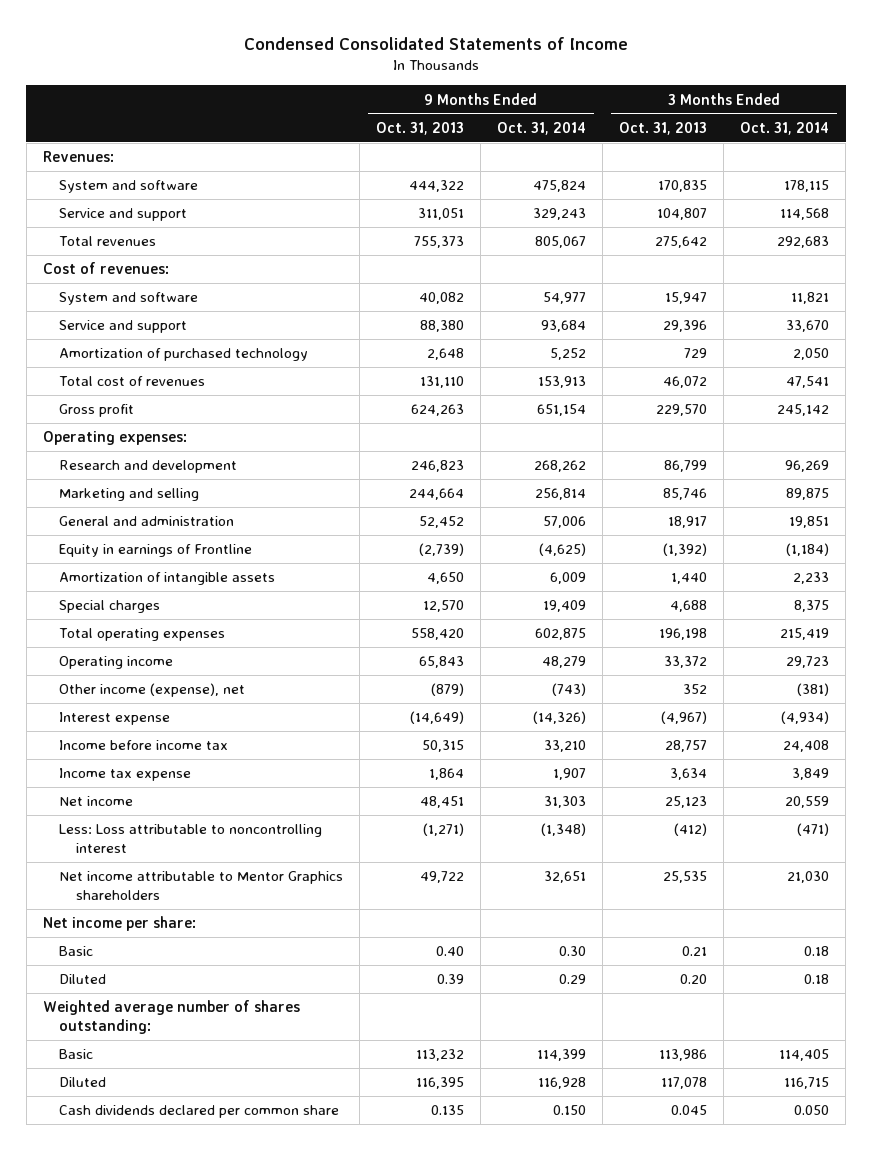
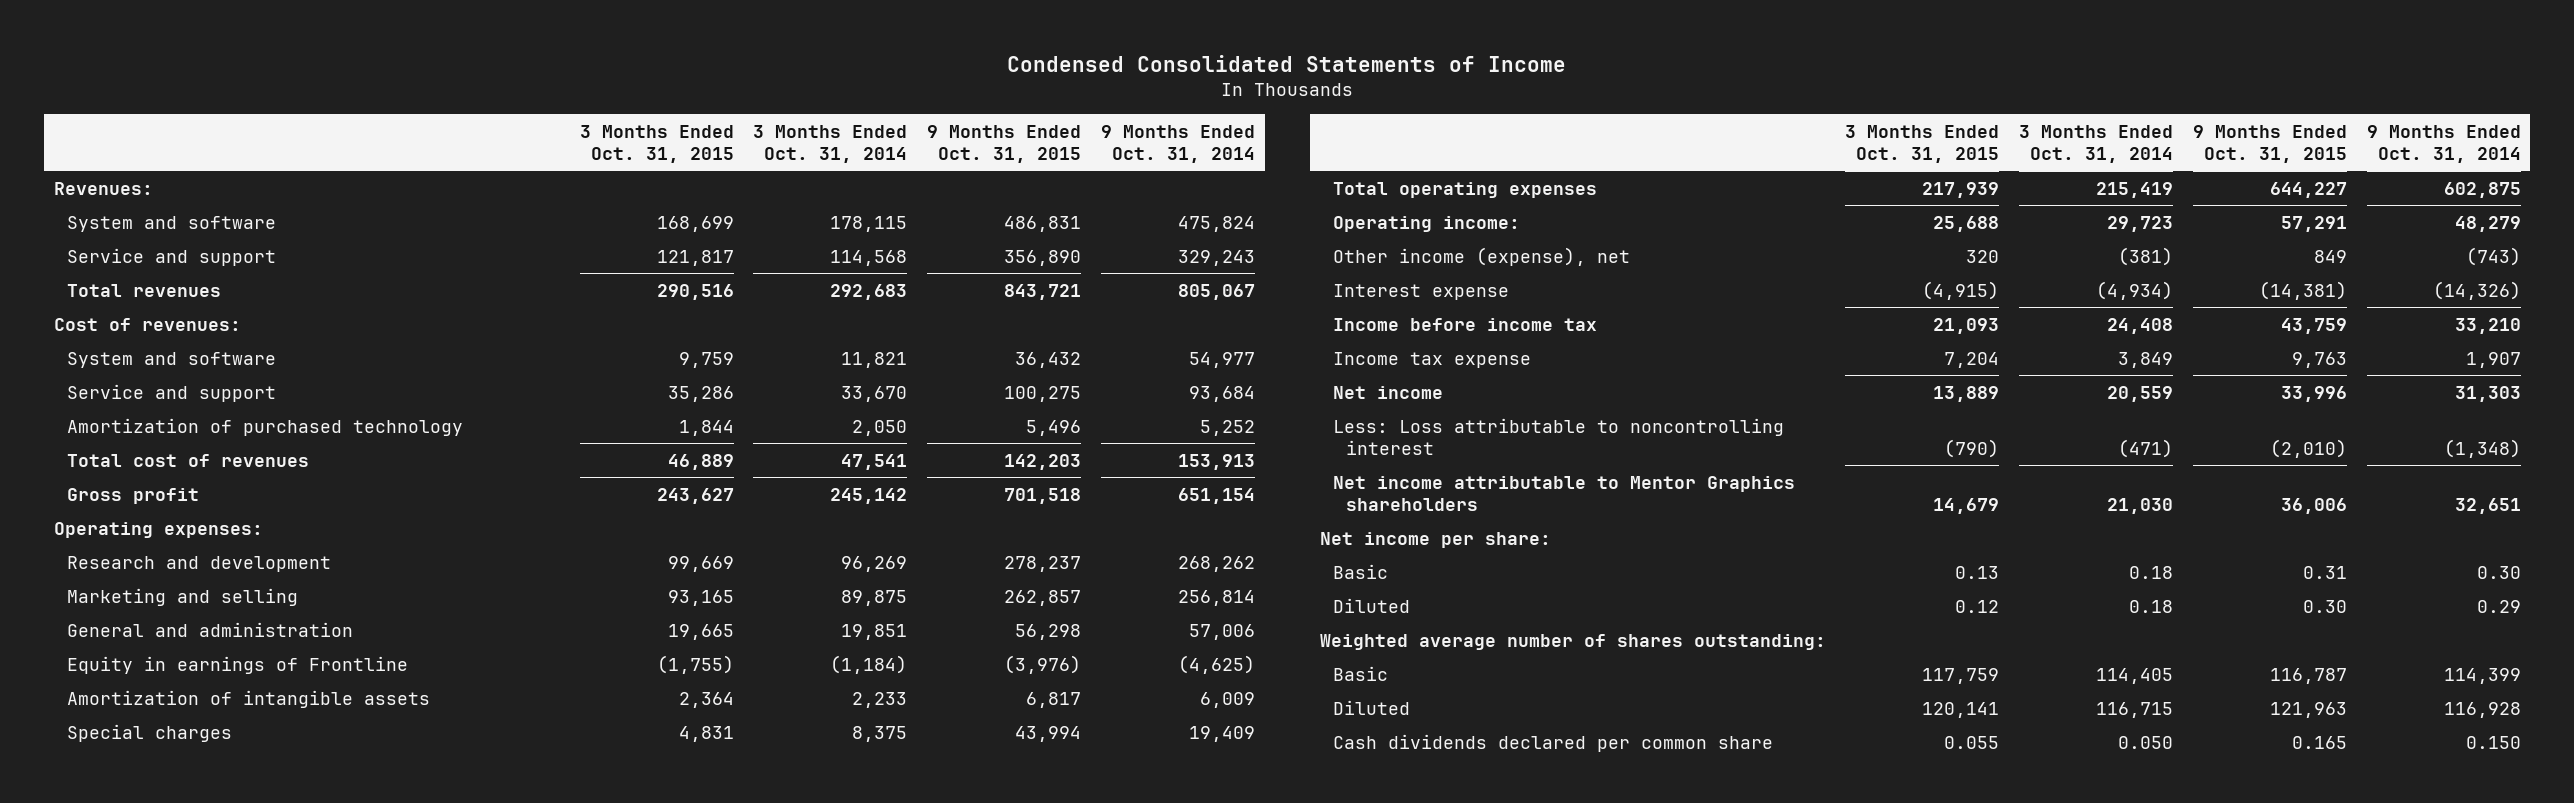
[376,121,465,135] Oct. 31, 2013 -> none
[619,121,708,135] Oct. 31, 2013 -> none
none -> [579,124,734,163] 3 Months Ended Oct. 31, 2015
none -> [927,124,1082,163] 9 Months Ended Oct. 31, 2015
[59,656,174,670] Operating income -> [1332,215,1520,232] Operating income:

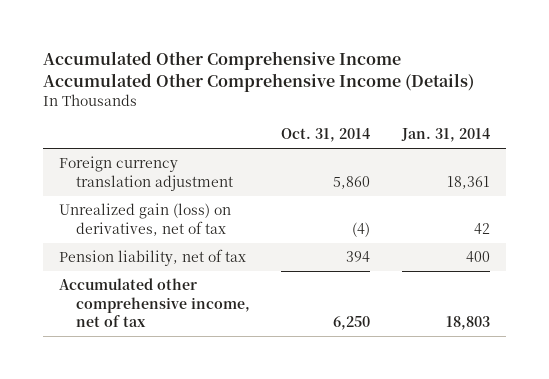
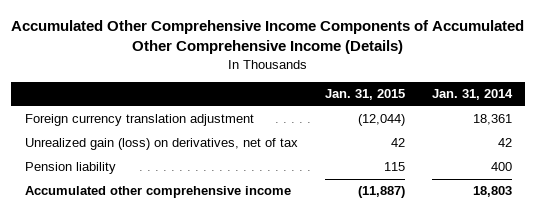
[42,50,474,92] Accumulated Other Comprehensive Income Accumulated Other Comprehensive Income (Details) -> [11,20,525,55] Accumulated Other Comprehensive Income Components of Accumulated Other Comprehensive Income (Details)
[281,127,371,142] Oct. 31, 2014 -> none
none -> [324,89,405,101] Jan. 31, 2015
[58,249,246,267] Pension liability, net of tax -> [24,162,116,175] Pension liability
[58,278,250,327] Accumulated other comprehensive income, net of tax -> [24,186,291,199] Accumulated other comprehensive income

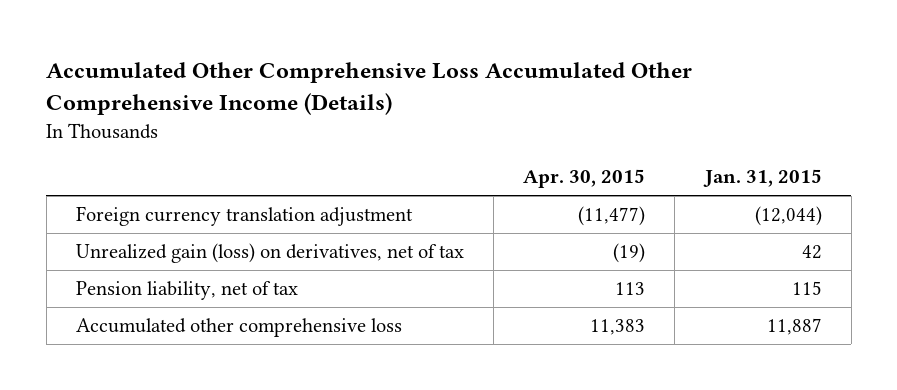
[11,20,525,55] Accumulated Other Comprehensive Income Components of Accumulated Other Comprehensive Income (Details) -> [46,61,693,115] Accumulated Other Comprehensive Loss Accumulated Other Comprehensive Income (Details)
[431,89,513,101] Jan. 31, 2014 -> none
none -> [523,169,646,189] Apr. 30, 2015
[24,162,116,175] Pension liability -> [75,281,298,301] Pension liability, net of tax
[24,186,291,199] Accumulated other comprehensive income -> [75,318,402,338] Accumulated other comprehensive loss
[357,186,405,199] (11,887) -> [766,318,822,336] 11,887

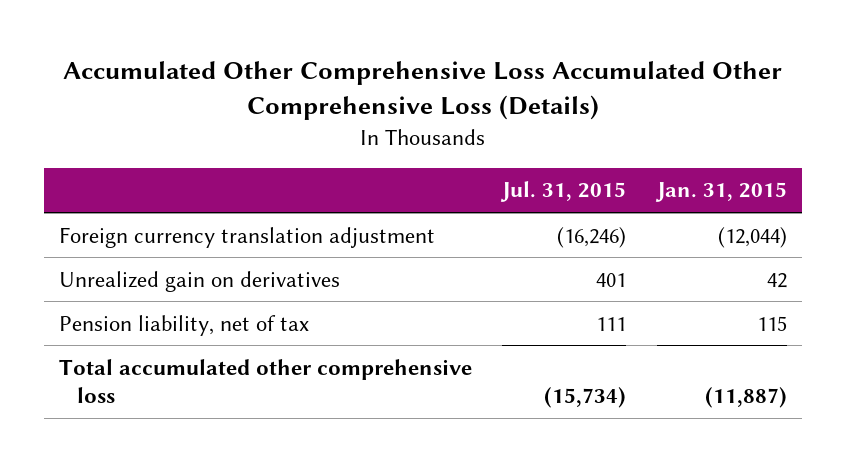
[46,61,693,115] Accumulated Other Comprehensive Loss Accumulated Other Comprehensive Income (Details) -> [62,61,782,121] Accumulated Other Comprehensive Loss Accumulated Other Comprehensive Loss (Details)
[523,169,646,189] Apr. 30, 2015 -> none
none -> [500,181,627,203] Jul. 31, 2015
[75,243,464,264] Unrealized gain (loss) on derivatives, net of tax -> [59,270,341,292] Unrealized gain on derivatives
[75,318,402,338] Accumulated other comprehensive loss -> [59,358,473,404] Total accumulated other comprehensive loss
[766,318,822,336] 11,887 -> [704,387,787,409] (11,887)

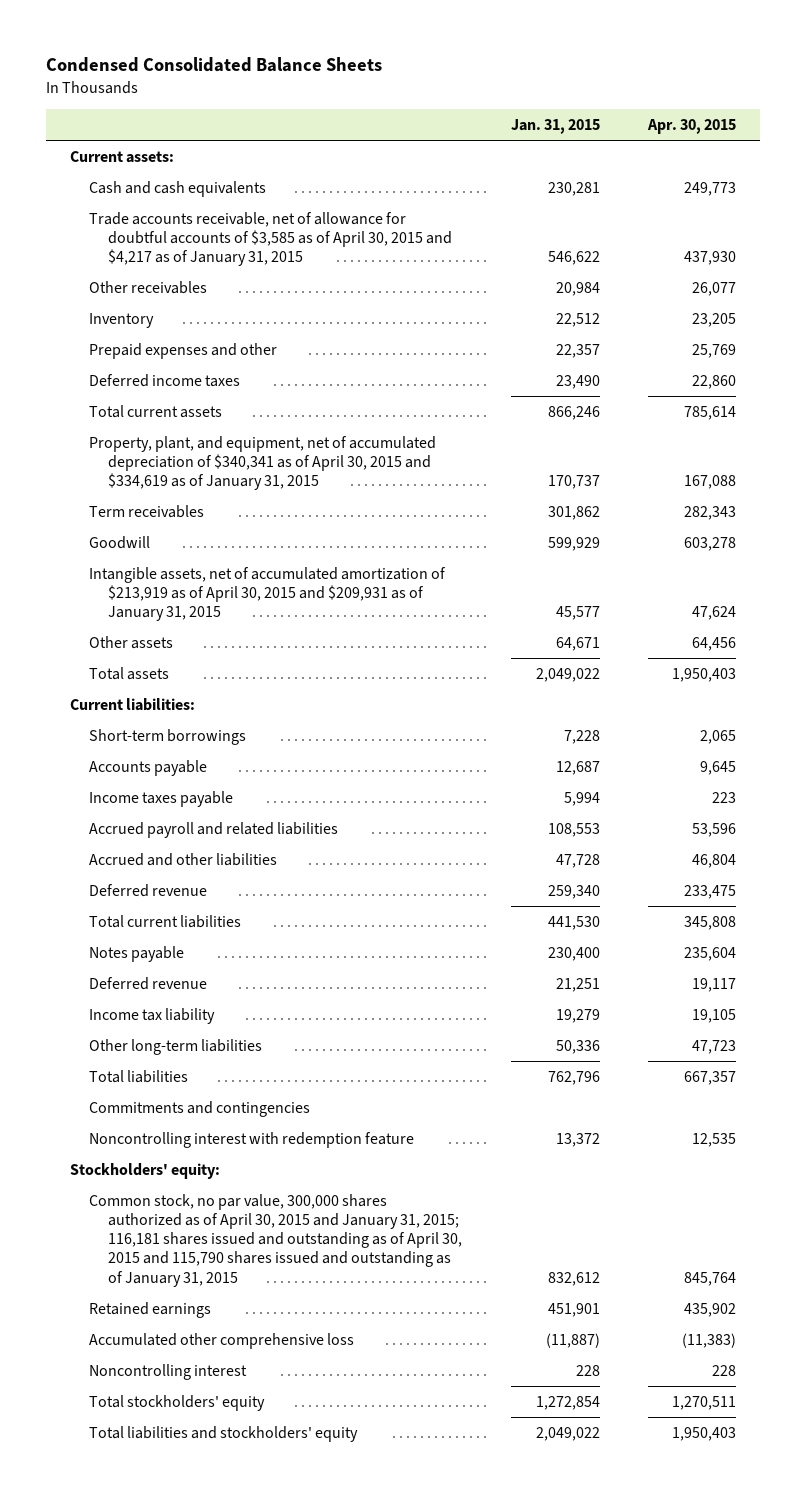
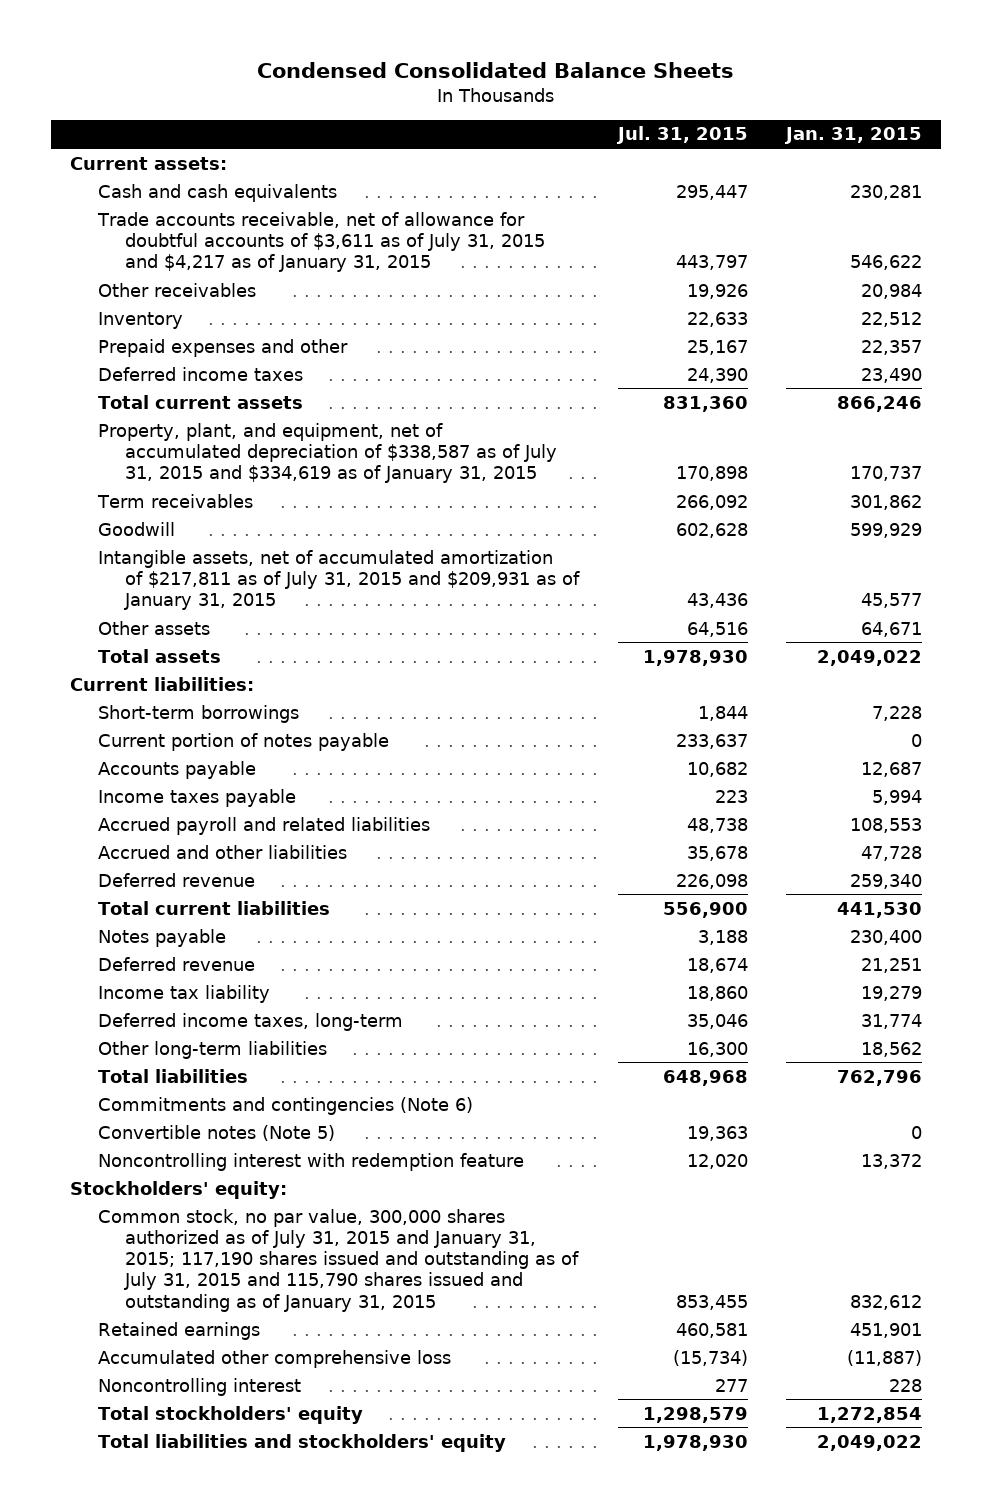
[646,118,736,134] Apr. 30, 2015 -> none
none -> [615,126,748,145] Jul. 31, 2015
[89,211,453,267] Trade accounts receivable, net of allowance for doubtful accounts of $3,585 as of April 30, 2015 and $4,217 as of January 31, 2015 -> [96,211,546,273] Trade accounts receivable, net of allowance for doubtful accounts of $3,611 as of July 31, 2015 and $4,217 as of January 31, 2015
[89,435,437,491] Property, plant, and equipment, net of accumulated depreciation of $340,341 as of April 30, 2015 and $334,619 as of January 31, 2015 -> [97,422,558,484] Property, plant, and equipment, net of accumulated depreciation of $338,587 as of July 31, 2015 and $334,619 as of January 31, 2015
[89,566,447,622] Intangible assets, net of accumulated amortization of $213,919 as of April 30, 2015 and $209,931 as of January 31, 2015 -> [97,549,581,611] Intangible assets, net of accumulated amortization of $217,811 as of July 31, 2015 and $209,931 as of January 31, 2015
none -> [97,732,389,751] Current portion of notes payable
none -> [97,1012,403,1031] Deferred income taxes, long-term
[555,1039,600,1054] 50,336 -> [860,1041,922,1057] 18,562
[89,1100,311,1117] Commitments and contingencies -> [97,1096,473,1115] Commitments and contingencies (Note 6)
none -> [97,1124,335,1141] Convertible notes (Note 5)
[89,1193,463,1287] Common stock, no par value, 300,000 shares authorized as of April 30, 2015 and January 31, 2015; 116,181 shares issued and outstanding as of April 30, 2015 and 115,790 shares issued and outstanding as of January 31, 2015 -> [97,1208,580,1312] Common stock, no par value, 300,000 shares authorized as of July 31, 2015 and January 31, 2015; 117,190 shares issued and outstanding as of July 31, 2015 and 115,790 shares issued and outstanding as of January 31, 2015

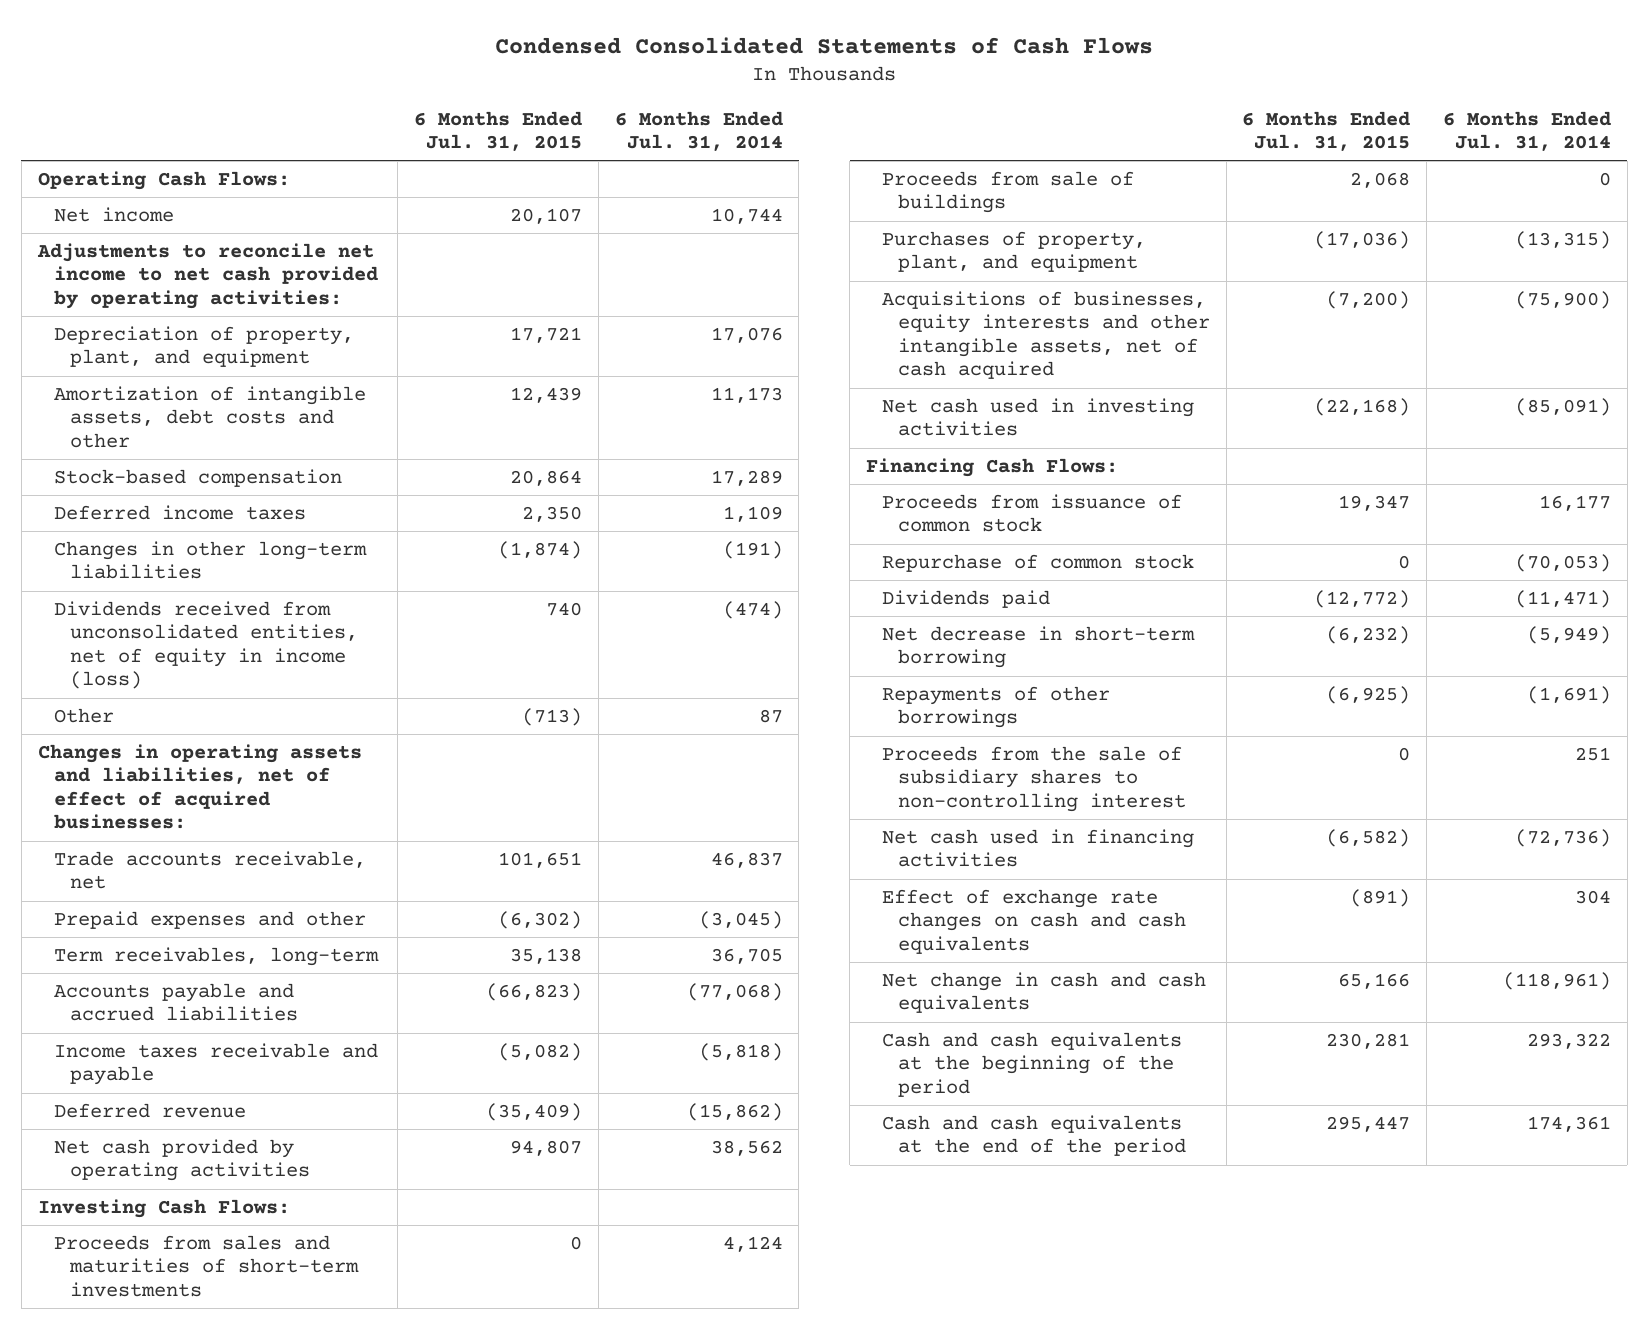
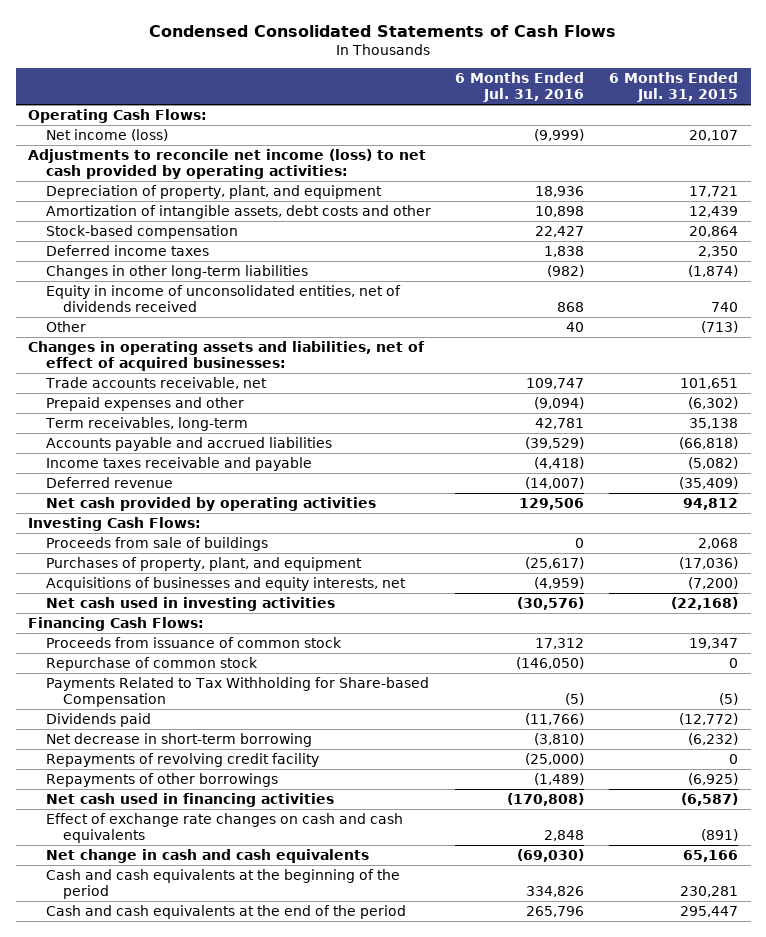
[614,110,783,152] 6 Months Ended Jul. 31, 2014 -> none
none -> [455,72,585,102] 6 Months Ended Jul. 31, 2016
[53,207,174,223] Net income -> [45,129,168,142] Net income (loss)
[36,243,378,309] Adjustments to reconcile net income to net cash provided by operating activities: -> [28,149,427,179] Adjustments to reconcile net income (loss) to net cash provided by operating activities:
[53,601,358,690] Dividends received from unconsolidated entities, net of equity in income (loss) -> [45,285,401,312] Equity in income of unconsolidated entities, net of dividends received
[486,983,583,1002] (66,823) -> [679,437,739,450] (66,818)
[510,1140,583,1157] 94,807 -> [683,498,739,511] 94,812
[53,1235,359,1297] Proceeds from sales and maturities of short-term investments -> none
[881,291,1210,380] Acquisitions of businesses, equity interests and other intangible assets, net of cash acquired -> [45,577,406,592] Acquisitions of businesses and equity interests, net
none -> [45,677,429,707] Payments Related to Tax Withholding for Share-based Compensation
none -> [45,753,319,768] Repayments of revolving credit facility
[881,746,1186,812] Proceeds from the sale of subsidiary shares to non-controlling interest -> none
[1326,829,1411,848] (6,582) -> [681,793,739,807] (6,587)

